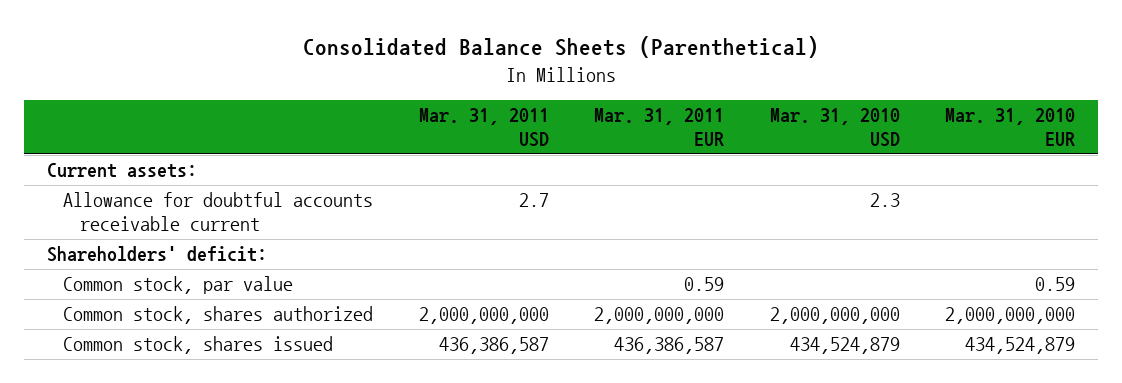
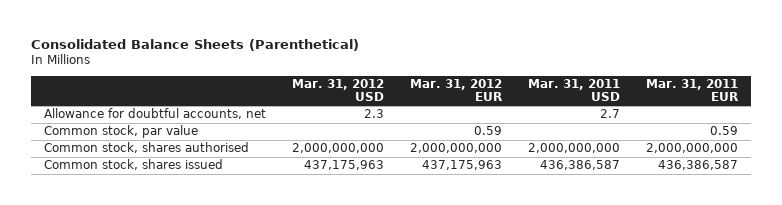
[769,108,900,147] Mar. 31, 2010 USD -> none
[945,108,1076,146] Mar. 31, 2010 EUR -> none
none -> [292,79,385,102] Mar. 31, 2012 USD
none -> [410,79,503,102] Mar. 31, 2012 EUR
[46,163,197,179] Current assets: -> none
[46,246,267,263] Shareholders' deficit: -> none
[63,192,374,231] Allowance for doubtful accounts receivable current -> [44,108,267,120] Allowance for doubtful accounts, net
[63,306,374,325] Common stock, shares authorized -> [44,142,250,154] Common stock, shares authorised

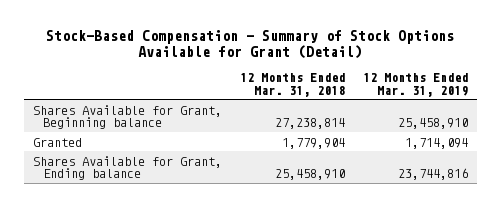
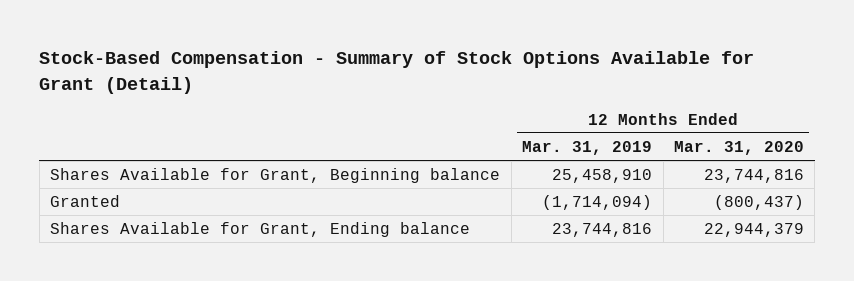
[239,73,345,97] 12 Months Ended Mar. 31, 2018 -> none
none -> [673,140,804,155] Mar. 31, 2020
[404,137,468,149] 1,714,094 -> [542,194,653,210] (1,714,094)

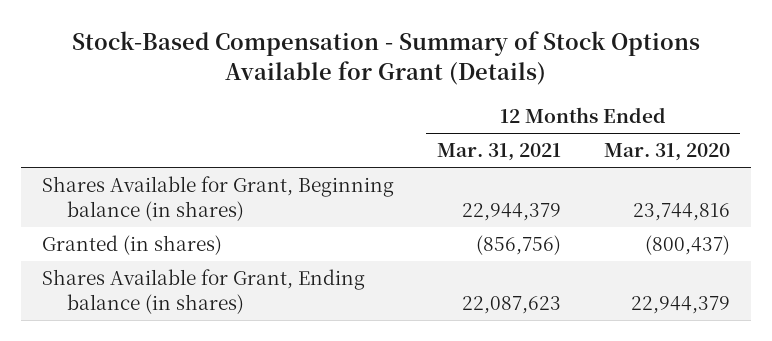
[39,51,755,94] Stock-Based Compensation - Summary of Stock Options Available for Grant (Detail) -> [71,31,700,85] Stock-Based Compensation - Summary of Stock Options Available for Grant (Details)
[522,140,653,155] Mar. 31, 2019 -> none
none -> [436,143,561,162] Mar. 31, 2021
[50,167,501,183] Shares Available for Grant, Beginning balance -> [42,176,395,221] Shares Available for Grant, Beginning balance (in shares)
[50,194,121,207] Granted -> [42,235,223,256] Granted (in shares)
[50,221,471,237] Shares Available for Grant, Ending balance -> [42,269,366,314] Shares Available for Grant, Ending balance (in shares)

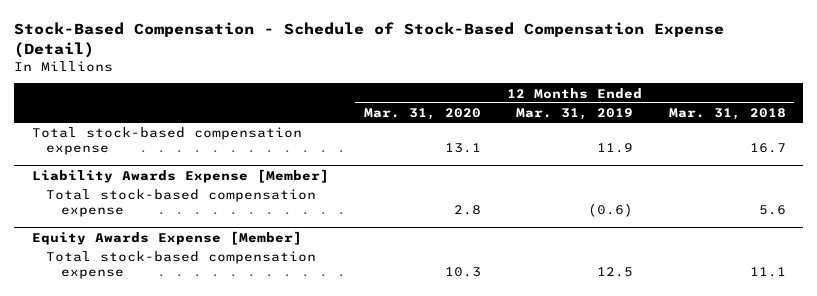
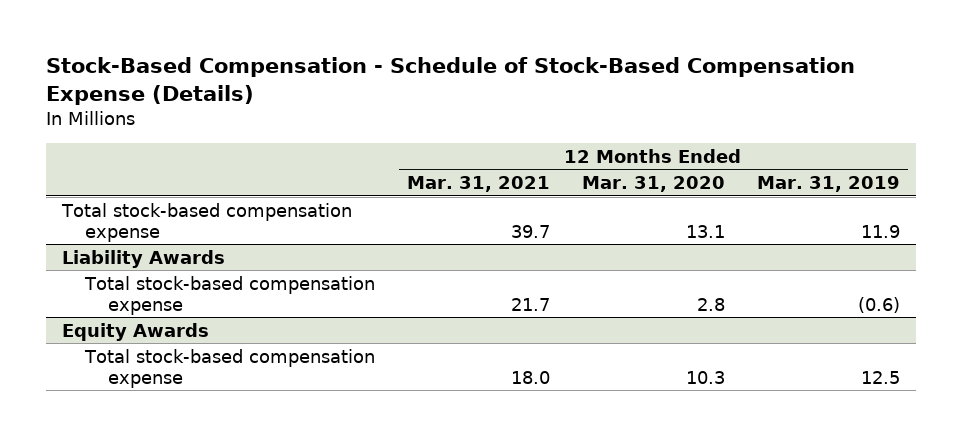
[14,21,725,58] Stock-Based Compensation - Schedule of Stock-Based Compensation Expense (Detail) -> [45,57,855,106] Stock-Based Compensation - Schedule of Stock-Based Compensation Expense (Details)
[668,108,786,121] Mar. 31, 2018 -> none
none -> [406,176,550,193] Mar. 31, 2021
[31,168,329,183] Liability Awards Expense [Member] -> [61,249,225,268] Liability Awards
[31,230,302,245] Equity Awards Expense [Member] -> [61,322,209,341] Equity Awards

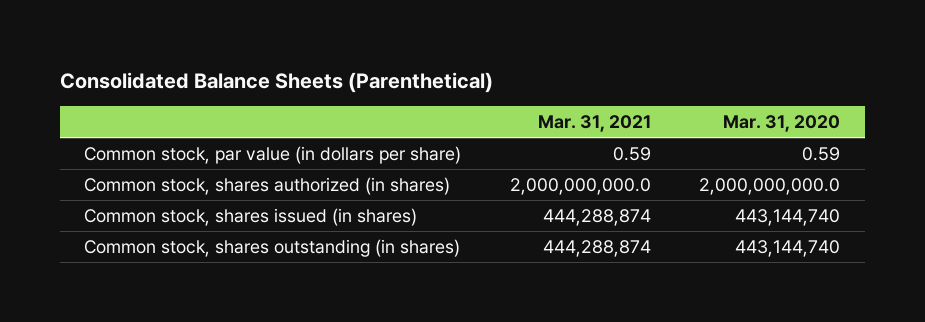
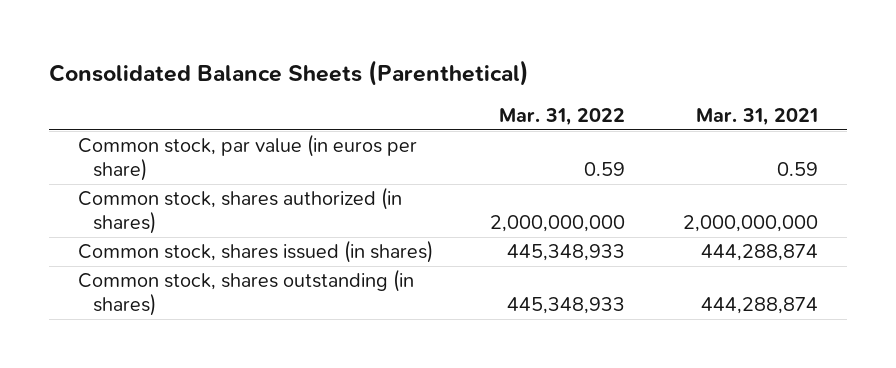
[723,114,841,132] Mar. 31, 2020 -> none
none -> [499,108,626,127] Mar. 31, 2022
[84,145,462,164] Common stock, par value (in dollars per share) -> [78,134,418,181] Common stock, par value (in euros per share)
[509,177,651,195] 2,000,000,000.0 -> [682,214,818,232] 2,000,000,000

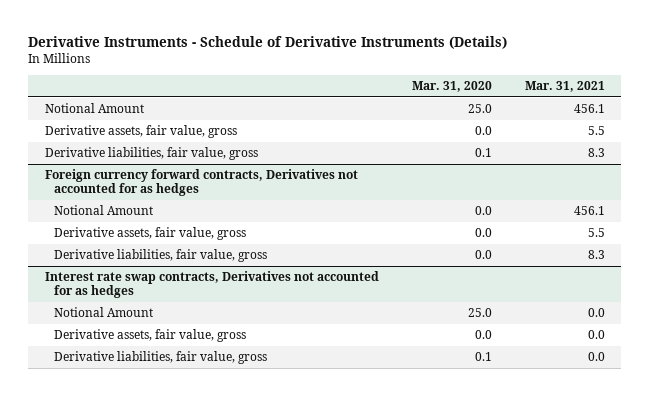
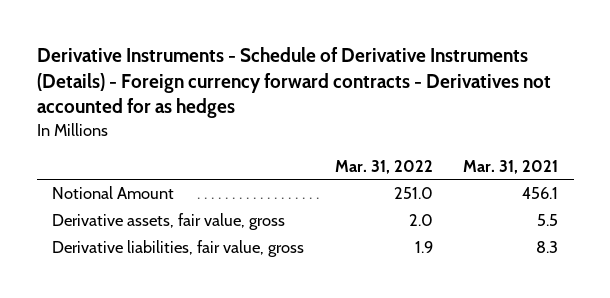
[28,35,508,49] Derivative Instruments - Schedule of Derivative Instruments (Details) -> [36,47,551,119] Derivative Instruments - Schedule of Derivative Instruments (Details) - Foreign currency forward contracts - Derivatives not accounted for as hedges
[411,81,492,93] Mar. 31, 2020 -> none
none -> [334,159,433,174] Mar. 31, 2022
[44,169,358,197] Foreign currency forward contracts, Derivatives not accounted for as hedges -> none
[53,205,153,216] Notional Amount -> none
[53,227,246,241] Derivative assets, fair value, gross -> none
[53,249,267,263] Derivative liabilities, fair value, gross -> none
[44,271,379,299] Interest rate swap contracts, Derivatives not accounted for as hedges -> none
[53,307,153,318] Notional Amount -> none
[53,329,246,343] Derivative assets, fair value, gross -> none
[53,351,267,365] Derivative liabilities, fair value, gross -> none

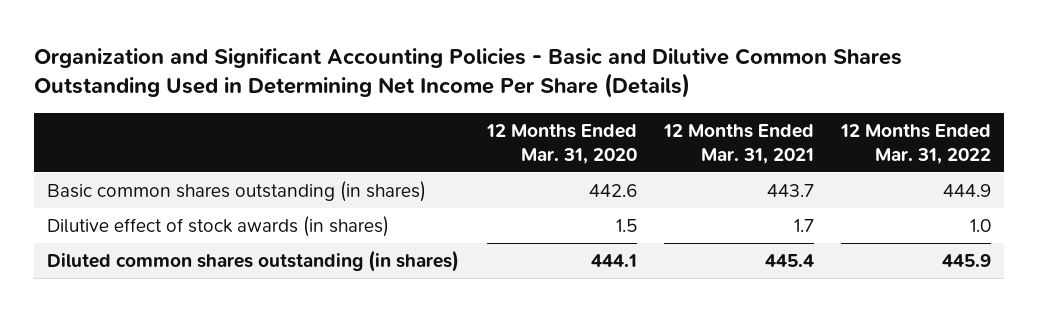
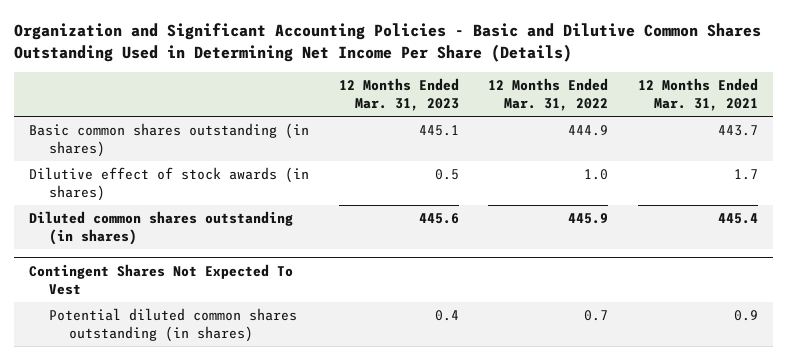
[485,123,637,164] 12 Months Ended Mar. 31, 2020 -> none
none -> [338,78,459,111] 12 Months Ended Mar. 31, 2023
none -> [28,264,293,295] Contingent Shares Not Expected To Vest
none -> [48,308,297,342] Potential diluted common shares outstanding (in shares)

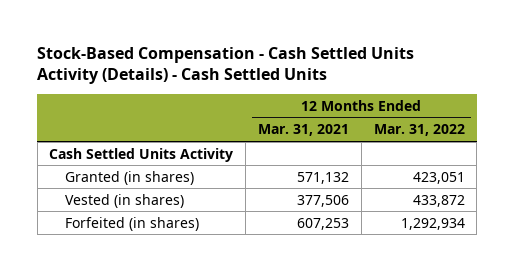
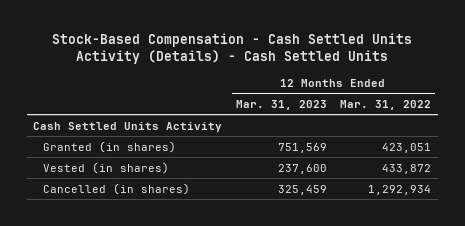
[257,124,349,137] Mar. 31, 2021 -> none
none -> [235,99,327,110] Mar. 31, 2023
[65,216,200,231] Forfeited (in shares) -> [42,182,190,195] Cancelled (in shares)

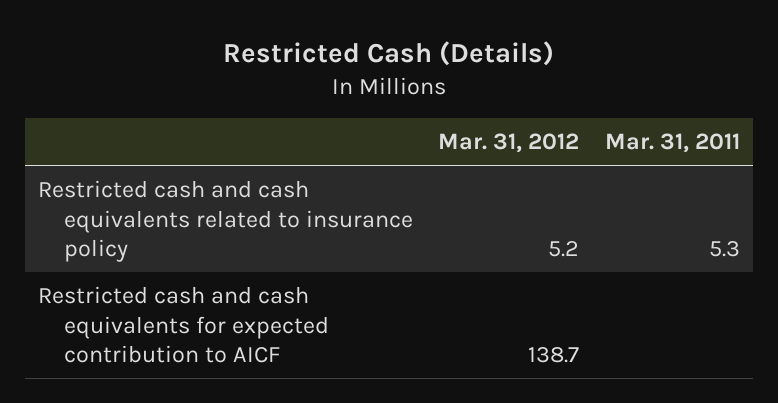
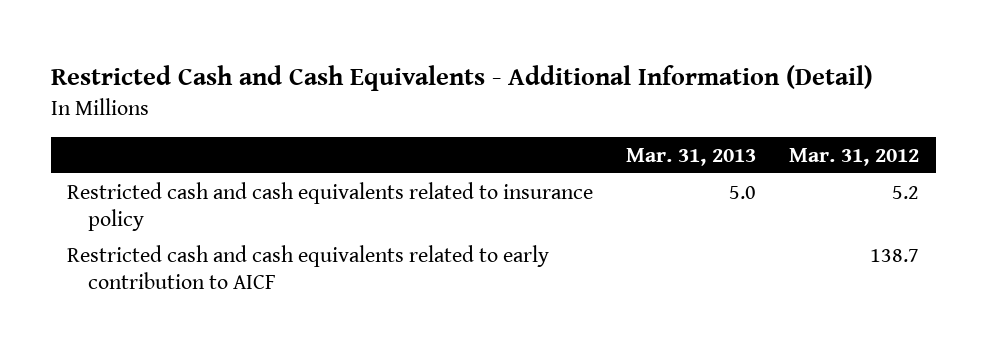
[223,41,555,67] Restricted Cash (Details) -> [50,64,873,91] Restricted Cash and Cash Equivalents - Additional Information (Detail)
[604,132,740,153] Mar. 31, 2011 -> none
none -> [626,147,757,166] Mar. 31, 2013
[38,286,329,364] Restricted cash and cash equivalents for expected contribution to AICF -> [67,244,550,289] Restricted cash and cash equivalents related to early contribution to AICF

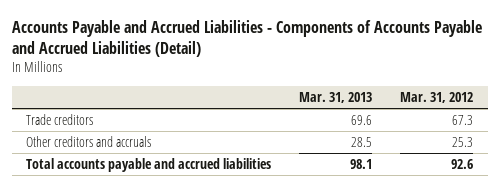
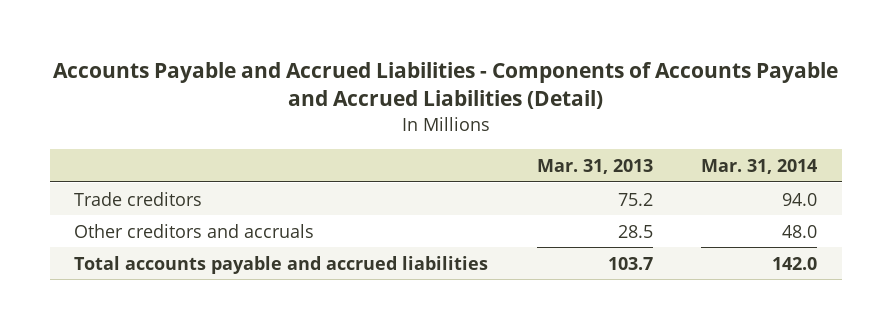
[400,91,474,103] Mar. 31, 2012 -> none
none -> [701,158,818,174] Mar. 31, 2014
[351,114,373,125] 69.6 -> [617,192,653,206] 75.2
[350,158,373,169] 98.1 -> [607,256,653,270] 103.7

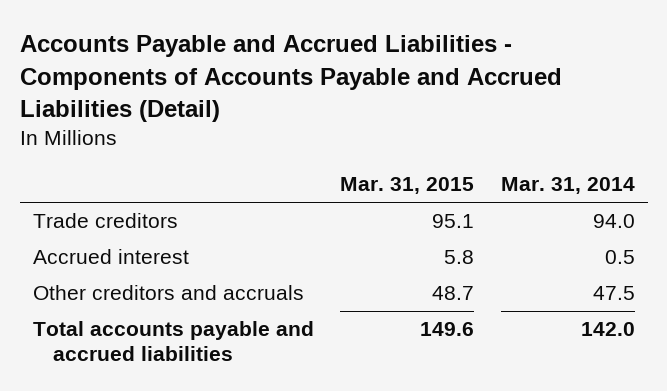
[536,158,653,174] Mar. 31, 2013 -> none
none -> [340,177,475,195] Mar. 31, 2015
none -> [32,249,189,265] Accrued interest
[782,224,818,238] 48.0 -> [592,286,635,301] 47.5

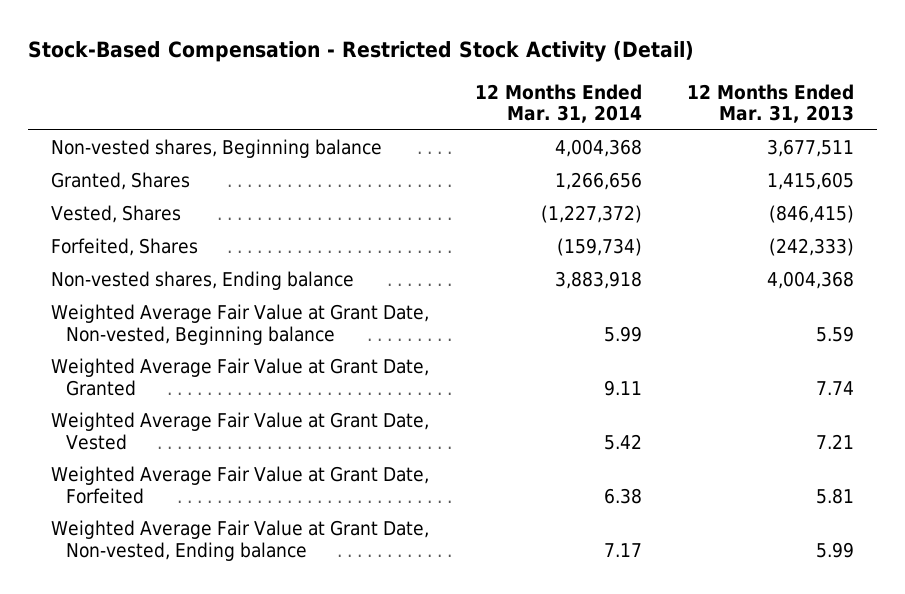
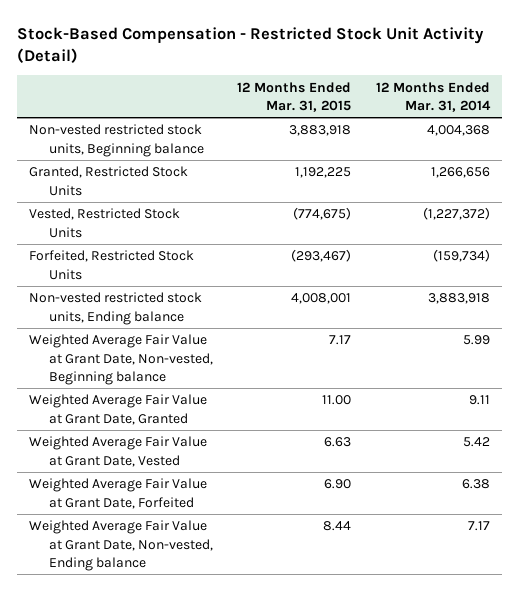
[28,40,695,62] Stock-Based Compensation - Restricted Stock Activity (Detail) -> [17,27,485,64] Stock-Based Compensation - Restricted Stock Unit Activity (Detail)
[687,83,855,124] 12 Months Ended Mar. 31, 2013 -> none
none -> [237,81,352,112] 12 Months Ended Mar. 31, 2015
[51,139,383,159] Non-vested shares, Beginning balance -> [29,124,205,157] Non-vested restricted stock units, Beginning balance
[51,172,191,191] Granted, Shares -> [29,166,189,196] Granted, Restricted Stock Units
[51,205,182,224] Vested, Shares -> [29,208,181,238] Vested, Restricted Stock Units
[51,238,199,257] Forfeited, Shares -> [29,250,195,280] Forfeited, Restricted Stock Units
[51,271,355,291] Non-vested shares, Ending balance -> [29,292,203,325] Non-vested restricted stock units, Ending balance

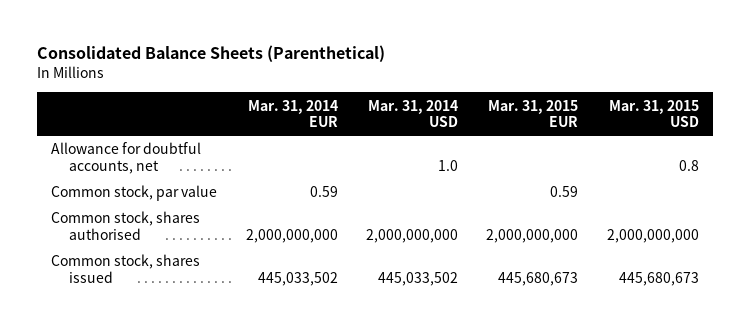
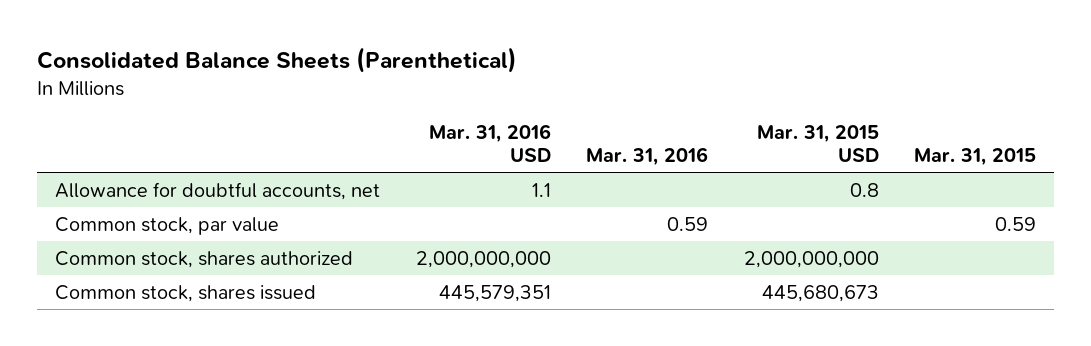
[247,99,338,128] Mar. 31, 2014 EUR -> none
[368,99,459,128] Mar. 31, 2014 USD -> none
[488,99,579,128] Mar. 31, 2015 EUR -> none
none -> [428,123,551,162] Mar. 31, 2016 USD
none -> [586,146,709,166] Mar. 31, 2016
none -> [914,147,1037,166] Mar. 31, 2015
[51,211,201,240] Common stock, shares authorised -> [55,250,354,268] Common stock, shares authorized

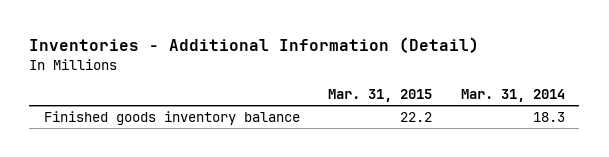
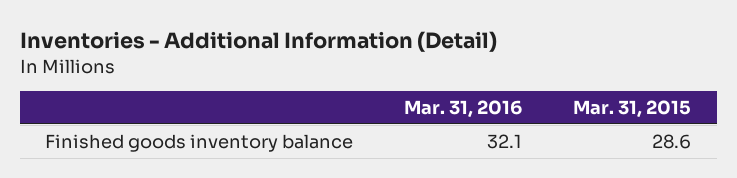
[461,89,566,103] Mar. 31, 2014 -> none
none -> [404,100,523,119] Mar. 31, 2016
[400,111,433,122] 22.2 -> [652,133,692,149] 28.6

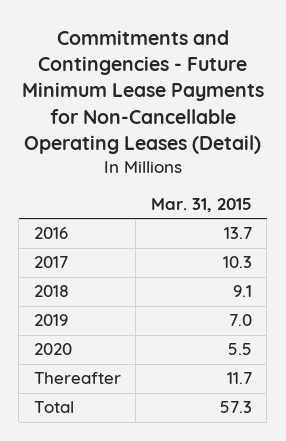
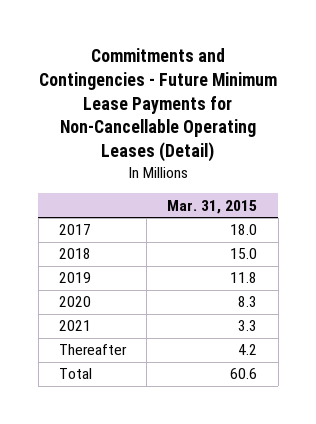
[33,227,68,240] 2016 -> none
[222,256,252,269] 10.3 -> [230,224,258,236] 18.0
[232,285,252,298] 9.1 -> [230,248,258,260] 15.0
[228,314,252,327] 7.0 -> [230,272,258,284] 11.8
[227,343,252,356] 5.5 -> [238,296,258,308] 8.3
none -> [58,320,91,332] 2021
[226,372,252,385] 11.7 -> [238,344,258,356] 4.2
[219,401,252,414] 57.3 -> [230,368,258,380] 60.6

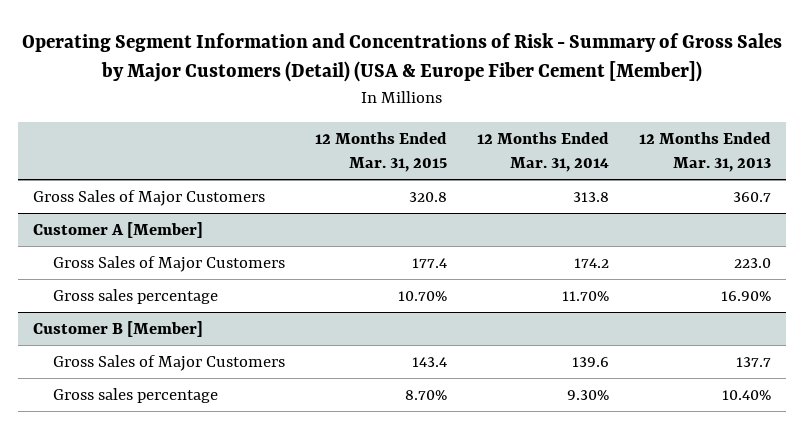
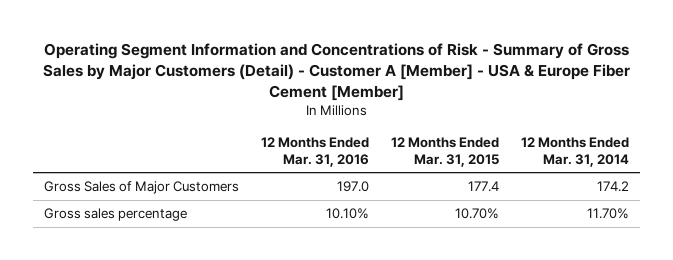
[22,32,783,83] Operating Segment Information and Concentrations of Risk - Summary of Gross Sales by Major Customers (Detail) (USA & Europe Fiber Cement [Member]) -> [42,42,630,101] Operating Segment Information and Concentrations of Risk - Summary of Gross Sales by Major Customers (Detail) - Customer A [Member] - USA & Europe Fiber Cement [Member]
[638,131,771,173] 12 Months Ended Mar. 31, 2013 -> none
none -> [261,137,370,167] 12 Months Ended Mar. 31, 2016
[33,189,266,206] Gross Sales of Major Customers -> none
[33,221,204,238] Customer A [Member] -> none
[33,320,204,337] Customer B [Member] -> none
[53,354,286,371] Gross Sales of Major Customers -> none
[53,387,219,403] Gross sales percentage -> none

